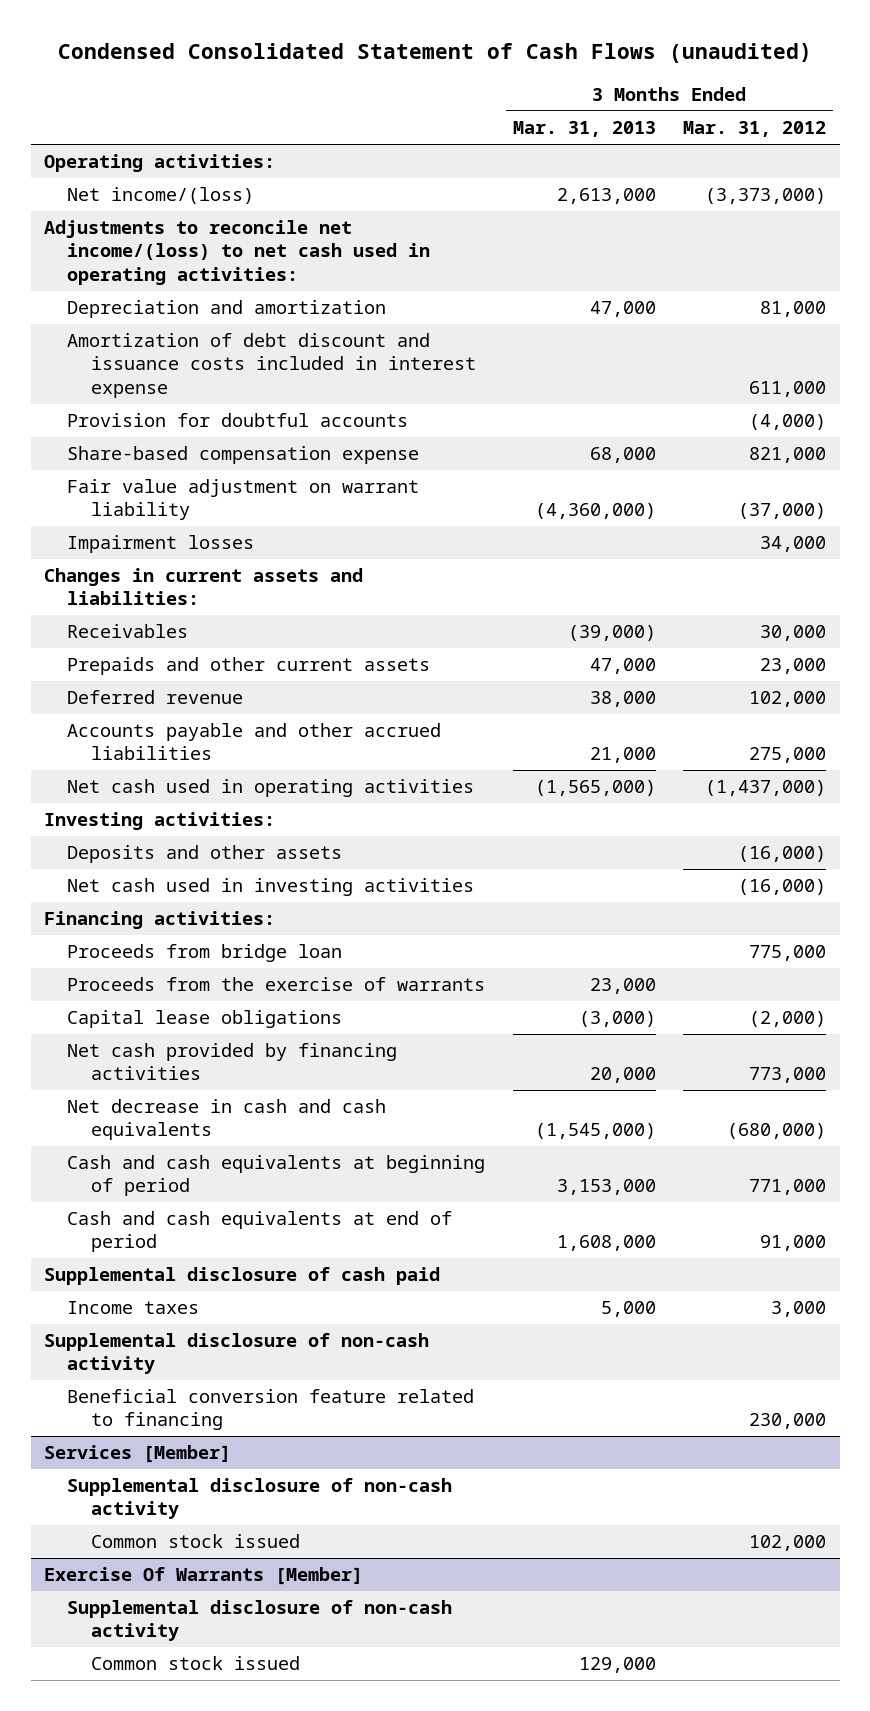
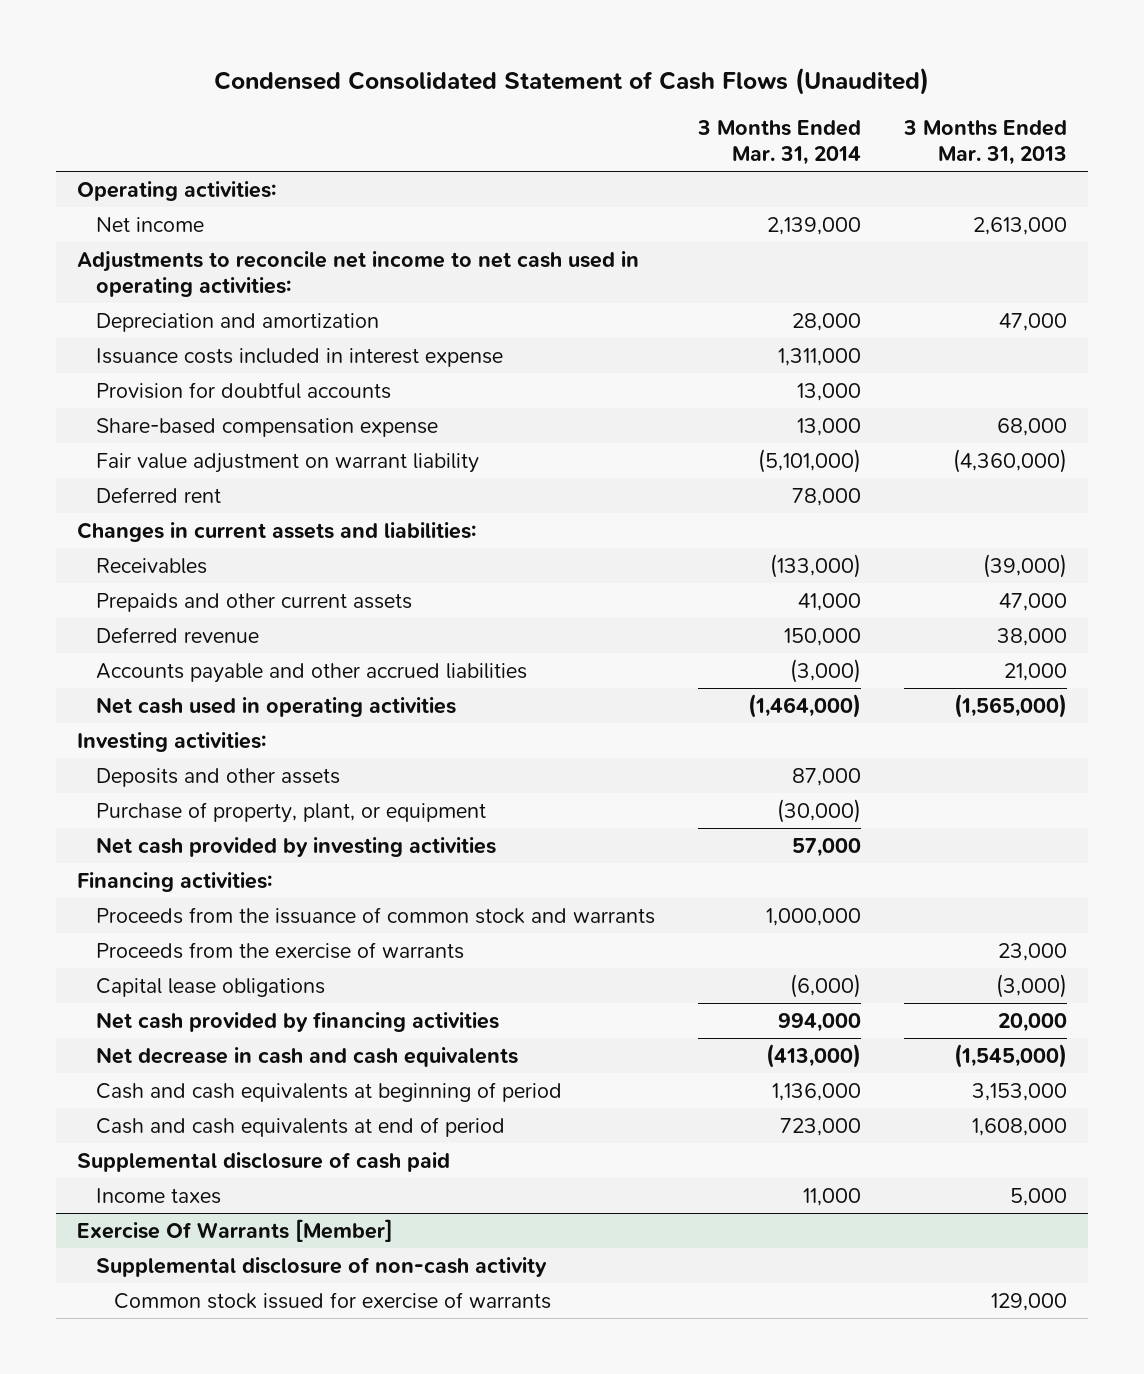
[58,43,813,64] Condensed Consolidated Statement of Cash Flows (unaudited) -> [213,67,929,96] Condensed Consolidated Statement of Cash Flows (Unaudited)
[682,121,826,138] Mar. 31, 2012 -> none
none -> [696,120,861,166] 3 Months Ended Mar. 31, 2014
[67,187,255,205] Net income/(loss) -> [95,216,204,232] Net income
[44,220,431,285] Adjustments to reconcile net income/(loss) to net cash used in operating activities: -> [77,250,640,297] Adjustments to reconcile net income to net cash used in operating activities:
[67,333,476,398] Amortization of debt discount and issuance costs included in interest expense -> [95,347,503,367] Issuance costs included in interest expense
[67,535,255,554] Impairment losses -> none
none -> [95,486,221,503] Deferred rent
none -> [95,801,486,823] Purchase of property, plant, or equipment
[67,878,475,897] Net cash used in investing activities -> [95,836,496,857] Net cash provided by investing activities
[67,944,343,963] Proceeds from bridge loan -> none
none -> [95,906,655,924] Proceeds from the issuance of common stock and warrants
[44,1333,430,1375] Supplemental disclosure of non-cash activity -> none
[67,1389,475,1431] Beneficial conversion feature related to financing -> none
[44,1445,232,1464] Services [Member] -> none
[67,1478,453,1520] Supplemental disclosure of non-cash activity -> none
[90,1534,300,1549] Common stock issued -> none
[90,1656,300,1671] Common stock issued -> [114,1291,552,1309] Common stock issued for exercise of warrants

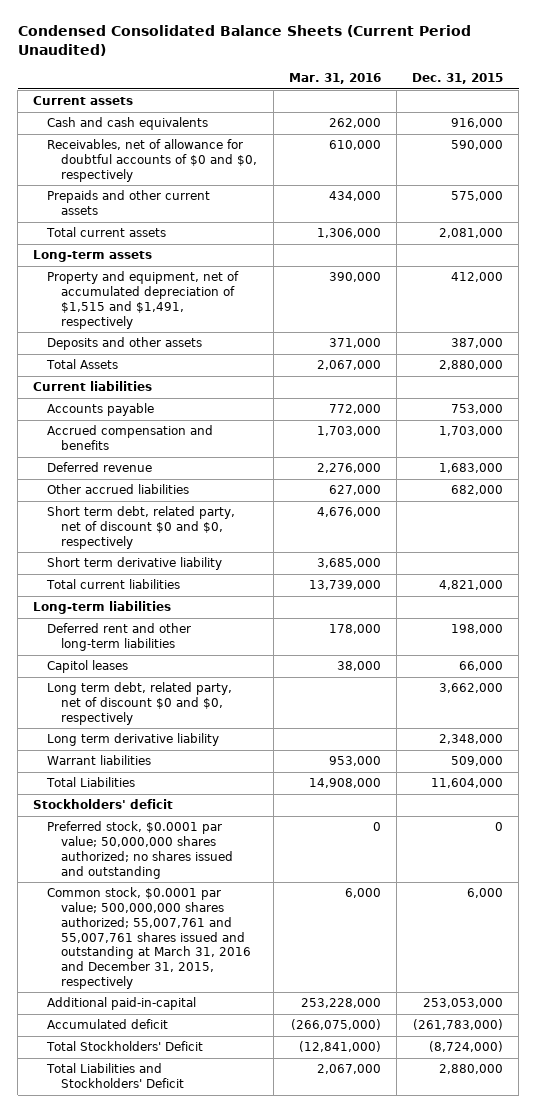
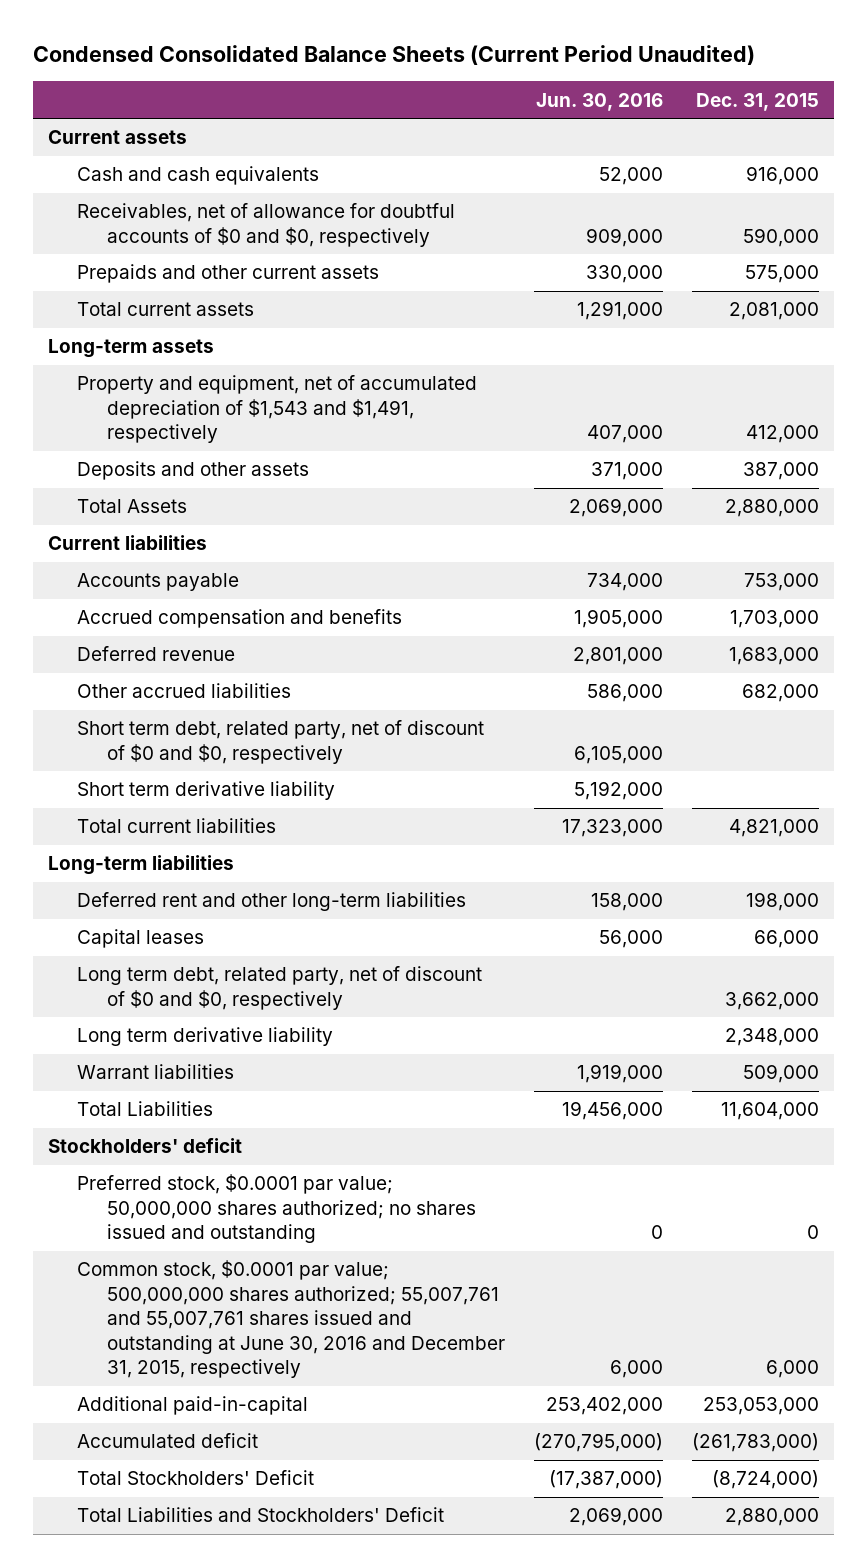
[288,73,381,85] Mar. 31, 2016 -> none
none -> [536,92,664,111] Jun. 30, 2016
[47,271,240,329] Property and equipment, net of accumulated depreciation of $1,515 and $1,491, respectively -> [77,375,478,444] Property and equipment, net of accumulated depreciation of $1,543 and $1,491, respectively
[47,506,236,549] Short term debt, related party, net of discount $0 and $0, respectively -> [77,720,485,764] Short term debt, related party, net of discount of $0 and $0, respectively
[47,660,129,674] Capitol leases -> [77,929,205,949] Capital leases
[47,682,233,725] Long term debt, related party, net of discount $0 and $0, respectively -> [77,966,483,1010] Long term debt, related party, net of discount of $0 and $0, respectively
[47,887,252,989] Common stock, $0.0001 par value; 500,000,000 shares authorized; 55,007,761 and 55,007,761 shares issued and outstanding at March 31, 2016 and December 31, 2015, respectively -> [77,1260,506,1379] Common stock, $0.0001 par value; 500,000,000 shares authorized; 55,007,761 and 55,007,761 shares issued and outstanding at June 30, 2016 and December 31, 2015, respectively

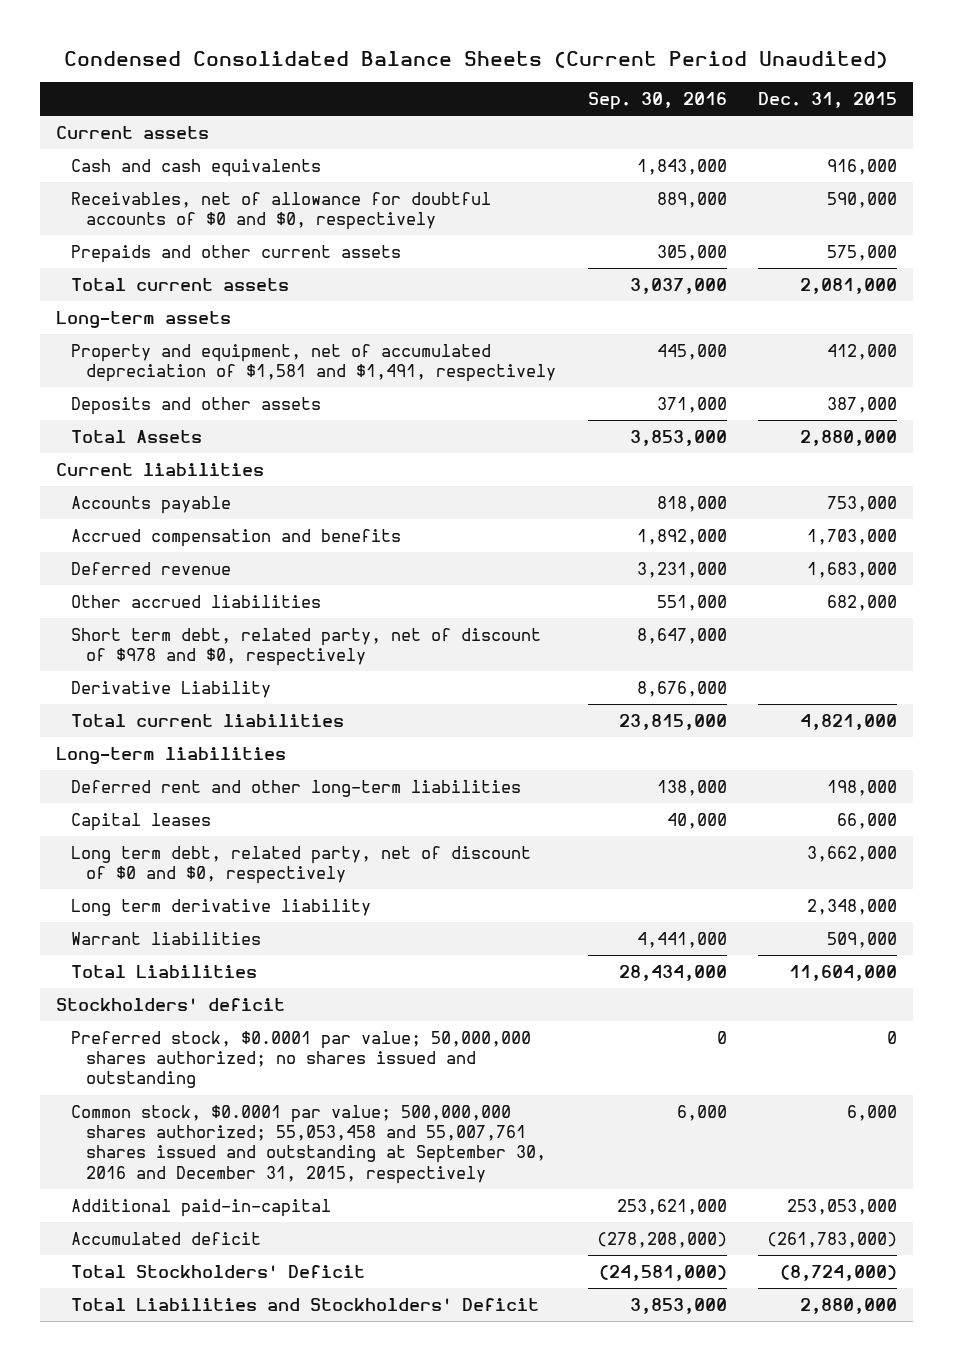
[536,92,664,111] Jun. 30, 2016 -> none
none -> [587,92,727,111] Sep. 30, 2016
[77,375,478,444] Property and equipment, net of accumulated depreciation of $1,543 and $1,491, respectively -> [70,343,557,383] Property and equipment, net of accumulated depreciation of $1,581 and $1,491, respectively
[77,720,485,764] Short term debt, related party, net of discount of $0 and $0, respectively -> [70,627,541,667] Short term debt, related party, net of discount of $978 and $0, respectively
[77,781,336,801] Short term derivative liability -> [70,680,271,698] Derivative Liability
[77,1260,506,1379] Common stock, $0.0001 par value; 500,000,000 shares authorized; 55,007,761 and 55,007,761 shares issued and outstanding at June 30, 2016 and December 31, 2015, respectively -> [70,1104,547,1184] Common stock, $0.0001 par value; 500,000,000 shares authorized; 55,053,458 and 55,007,761 shares issued and outstanding at September 30, 2016 and December 31, 2015, respectively

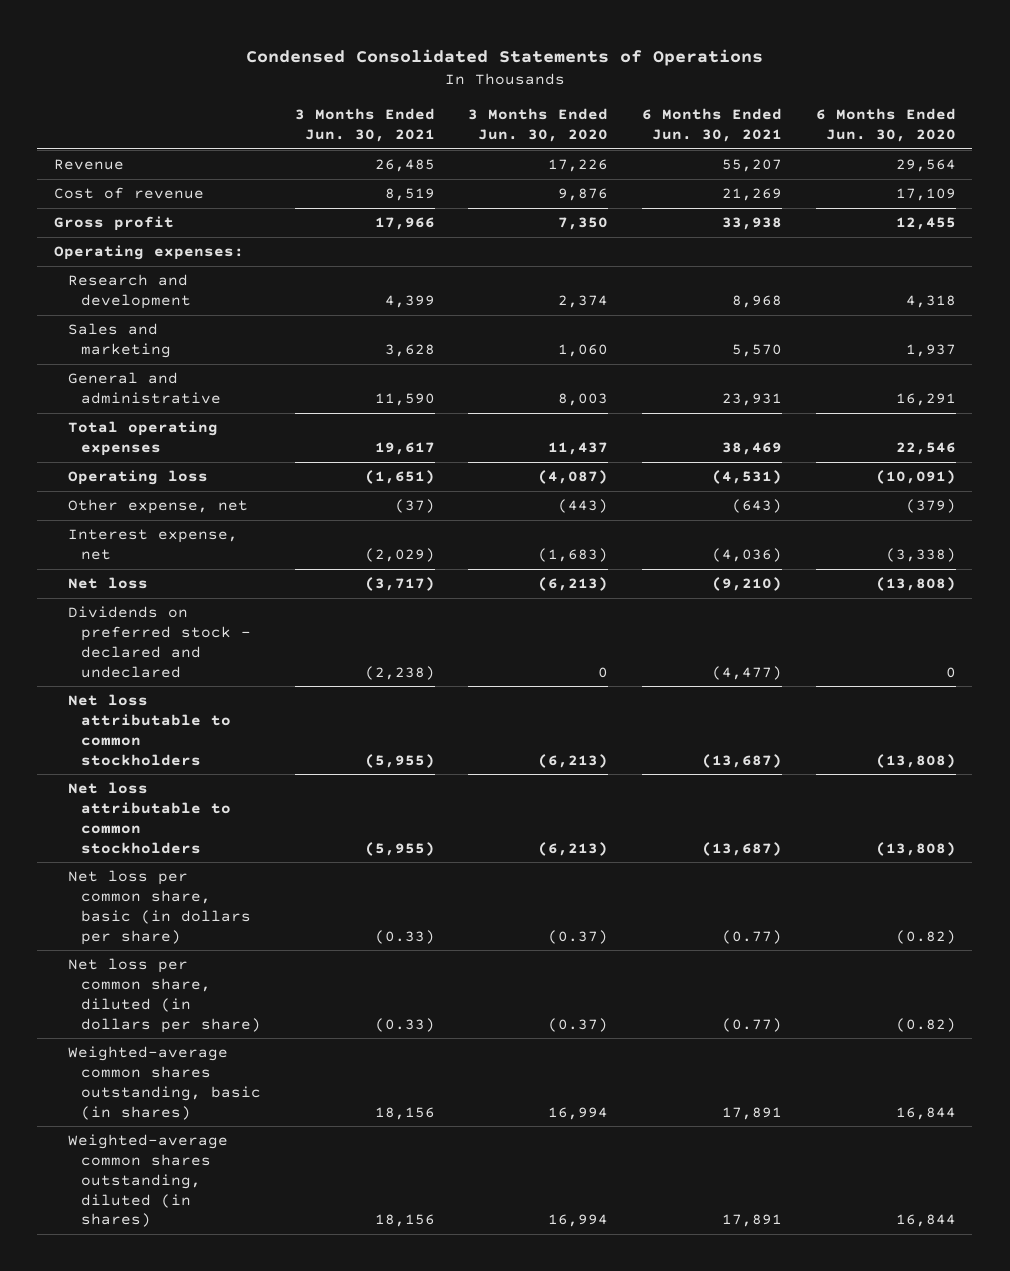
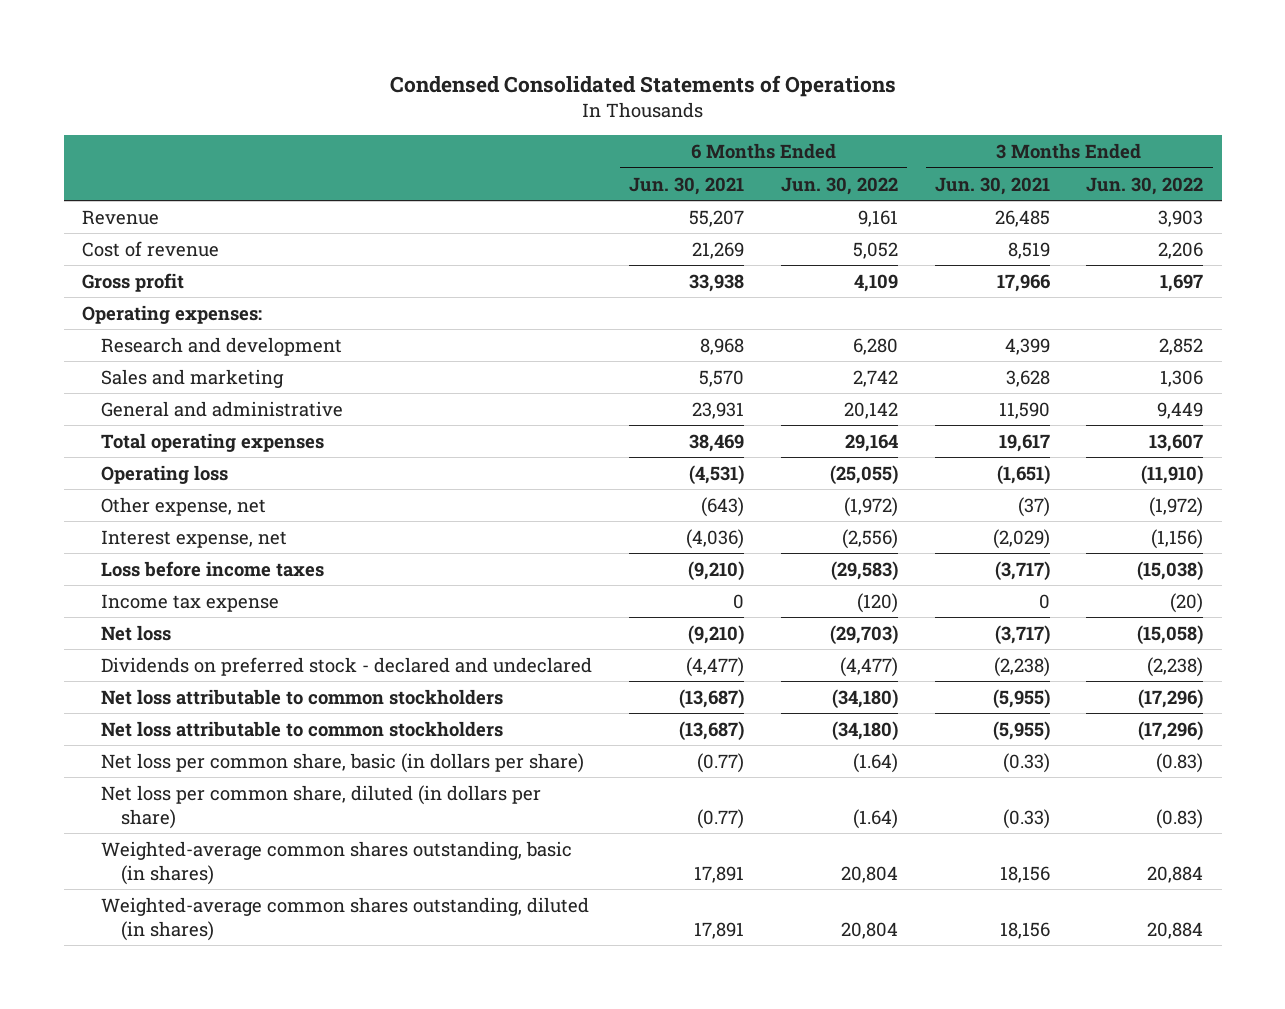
[468,108,609,142] 3 Months Ended Jun. 30, 2020 -> none
[815,108,956,142] 6 Months Ended Jun. 30, 2020 -> none
none -> [780,176,898,195] Jun. 30, 2022
none -> [1086,176,1204,195] Jun. 30, 2022
none -> [101,560,325,577] Loss before income taxes
none -> [101,593,280,612] Income tax expense

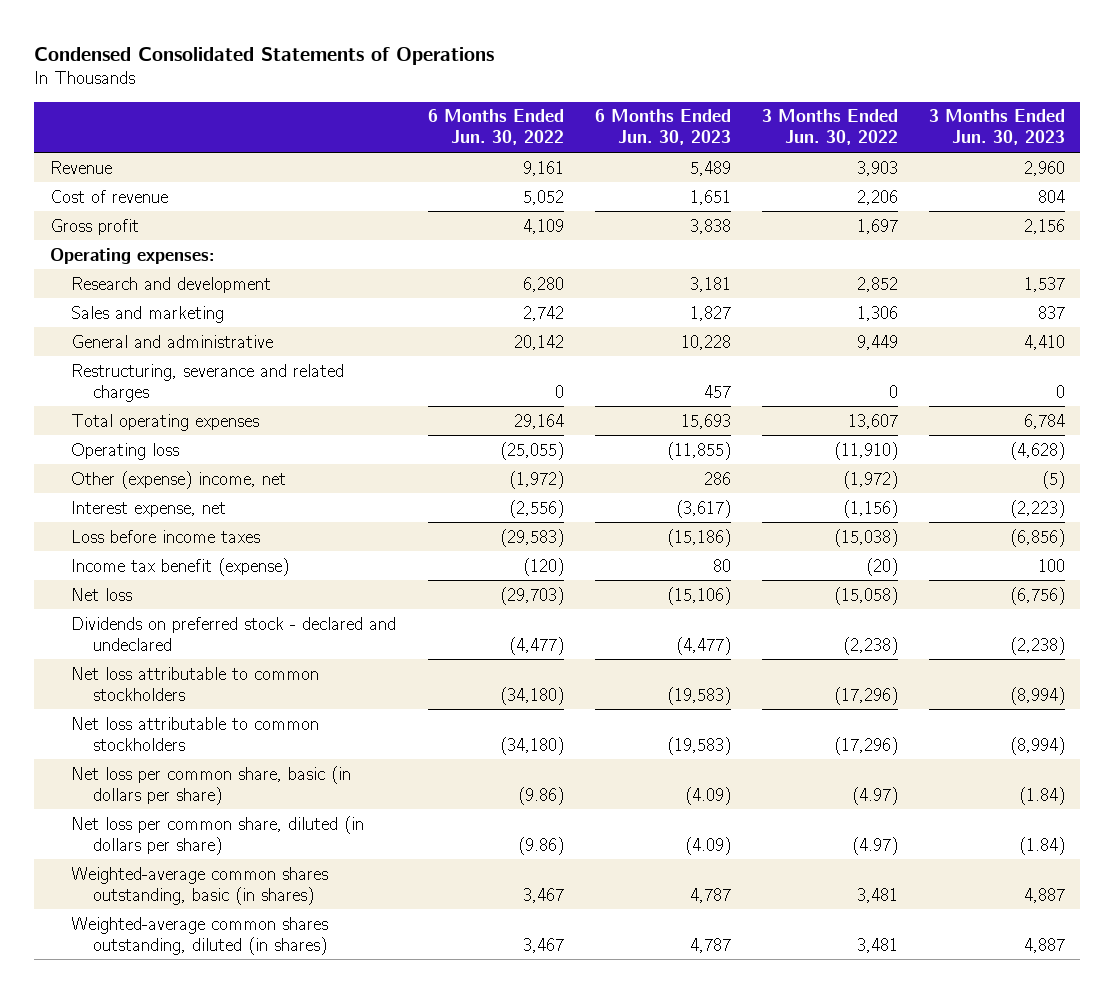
[629,176,745,195] Jun. 30, 2021 -> none
[934,176,1050,195] Jun. 30, 2021 -> none
none -> [594,109,731,146] 6 Months Ended Jun. 30, 2023
none -> [928,109,1065,146] 3 Months Ended Jun. 30, 2023
none -> [71,363,345,402] Restructuring, severance and related charges
[101,496,267,516] Other expense, net -> [71,470,287,489] Other (expense) income, net
[101,593,280,612] Income tax expense -> [71,557,290,576] Income tax benefit (expense)
[852,752,898,773] (1.64) -> [517,786,564,805] (9.86)
[1156,752,1204,773] (0.83) -> [851,786,898,805] (4.97)
[852,808,898,829] (1.64) -> [517,836,564,855] (9.86)
[1156,808,1204,829] (0.83) -> [851,836,898,855] (4.97)
[840,865,898,883] 20,804 -> [522,887,564,903] 3,467
[1147,865,1204,883] 20,884 -> [856,887,898,903] 3,481
[840,921,898,939] 20,804 -> [522,937,564,953] 3,467
[1147,921,1204,939] 20,884 -> [856,937,898,953] 3,481

